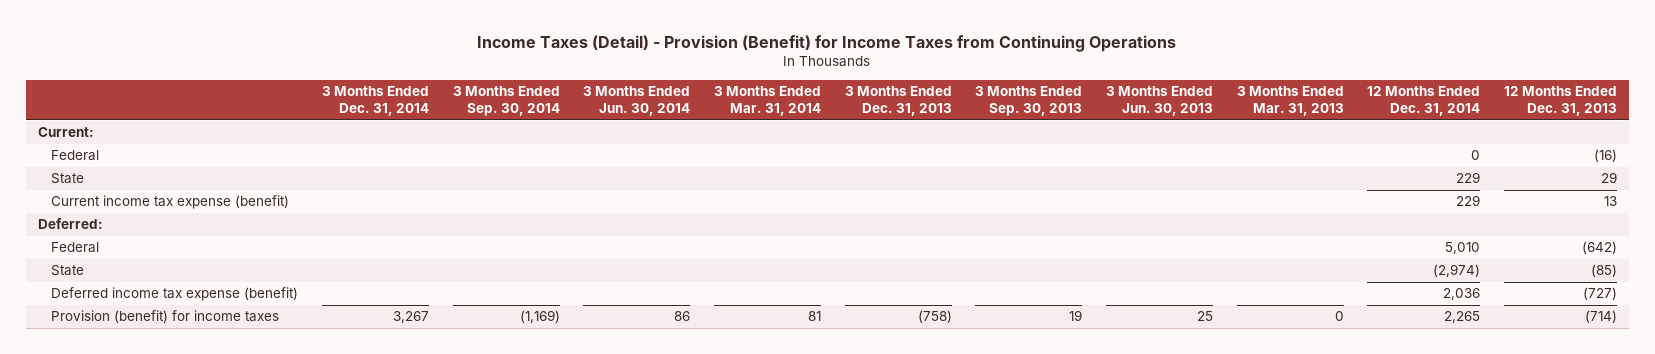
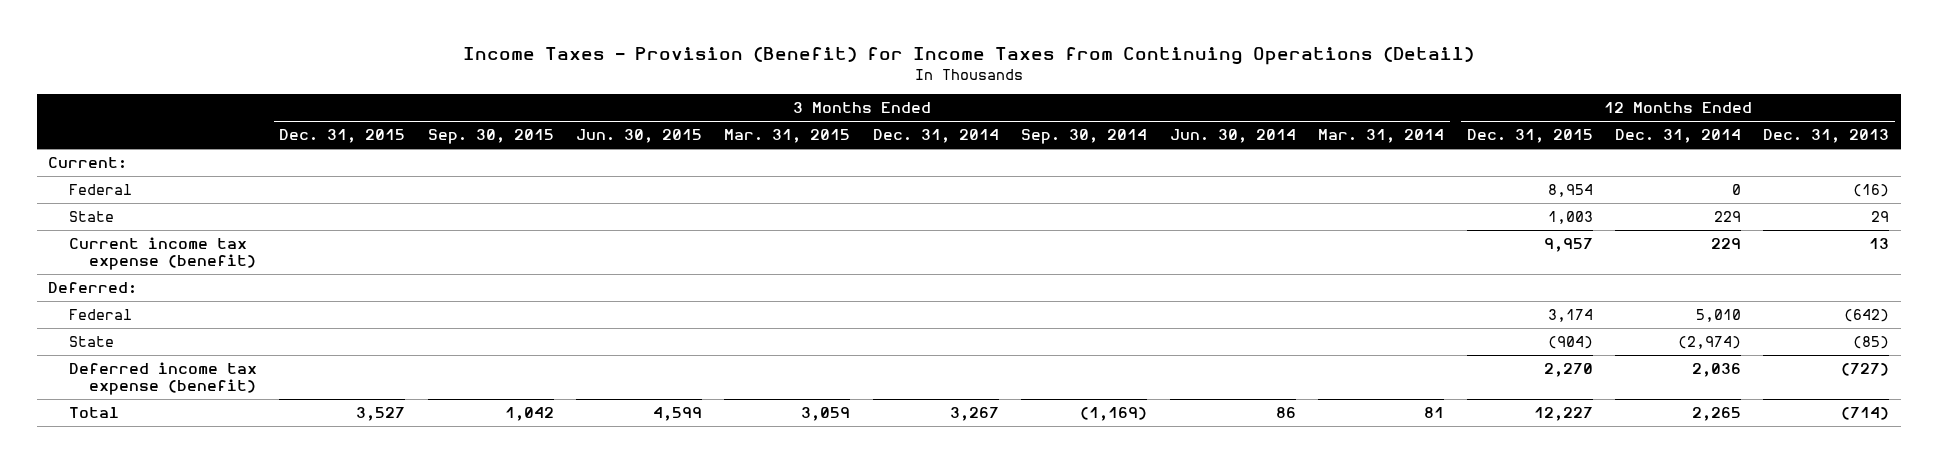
[477,34,1177,52] Income Taxes (Detail) - Provision (Benefit) for Income Taxes from Continuing Operations -> [462,46,1474,65] Income Taxes - Provision (Benefit) for Income Taxes from Continuing Operations (Detail)
[844,86,952,117] 3 Months Ended Dec. 31, 2013 -> none
[975,86,1083,117] 3 Months Ended Sep. 30, 2013 -> none
[1105,86,1213,117] 3 Months Ended Jun. 30, 2013 -> none
[1236,86,1344,117] 3 Months Ended Mar. 31, 2013 -> none
none -> [279,129,406,144] Dec. 31, 2015
none -> [427,129,554,145] Sep. 30, 2015
none -> [576,129,703,144] Jun. 30, 2015
none -> [724,129,851,144] Mar. 31, 2015
none -> [1466,129,1593,144] Dec. 31, 2015
[51,310,280,324] Provision (benefit) for income taxes -> [68,407,119,419] Total

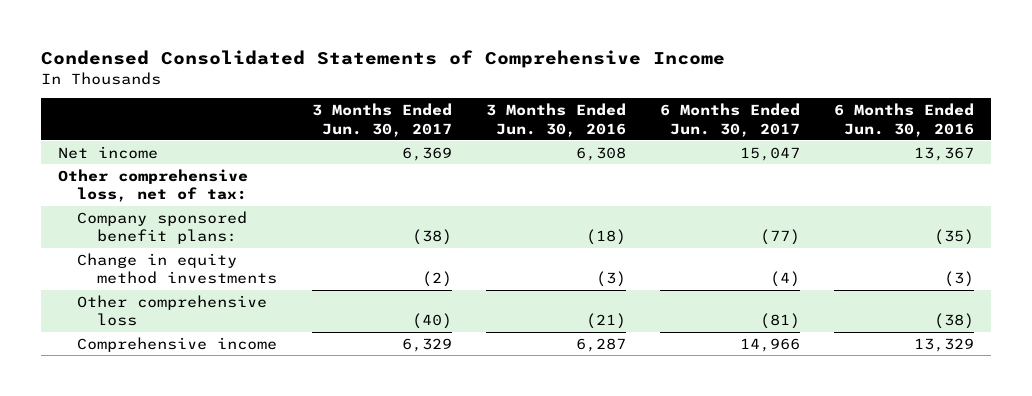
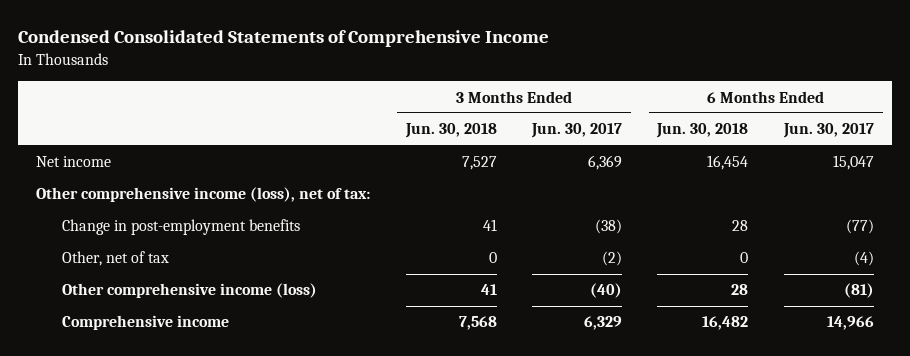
[485,102,626,137] 3 Months Ended Jun. 30, 2016 -> none
[833,102,974,137] 6 Months Ended Jun. 30, 2016 -> none
none -> [404,123,497,139] Jun. 30, 2018
none -> [656,123,749,139] Jun. 30, 2018
[77,252,277,285] Change in equity method investments -> none
[58,168,249,203] Other comprehensive loss, net of tax: -> [36,187,371,203] Other comprehensive income (loss), net of tax:
[77,210,248,245] Company sponsored benefit plans: -> [61,219,300,236] Change in post-employment benefits
none -> [61,251,169,267] Other, net of tax
[77,294,268,327] Other comprehensive loss -> [61,283,317,299] Other comprehensive income (loss)

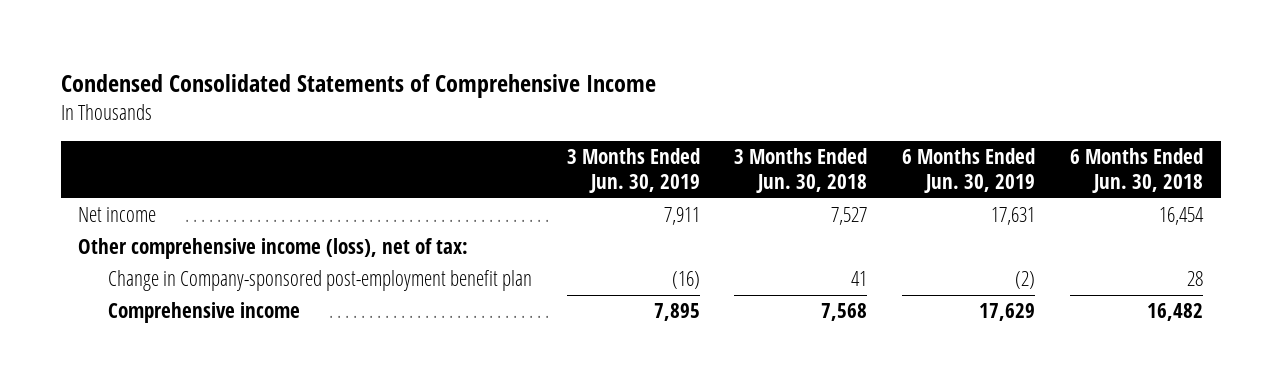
[531,123,623,139] Jun. 30, 2017 -> none
[782,123,874,139] Jun. 30, 2017 -> none
none -> [566,147,700,193] 3 Months Ended Jun. 30, 2019
none -> [902,147,1036,193] 6 Months Ended Jun. 30, 2019
[61,251,169,267] Other, net of tax -> none
[61,283,317,299] Other comprehensive income (loss) -> none
[61,219,300,236] Change in post-employment benefits -> [107,270,532,292] Change in Company-sponsored post-employment benefit plan

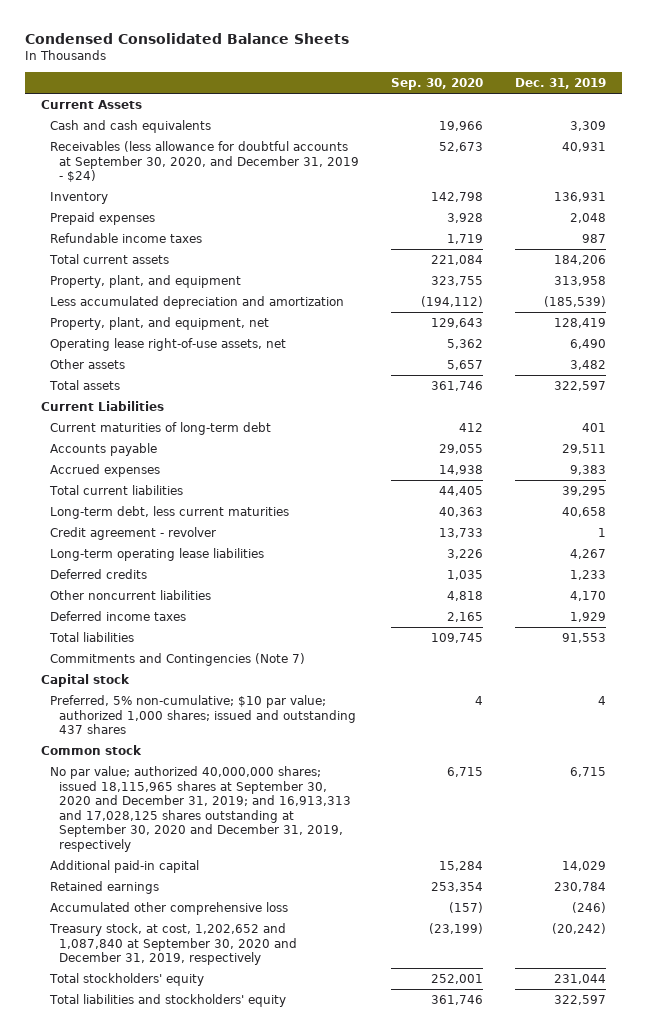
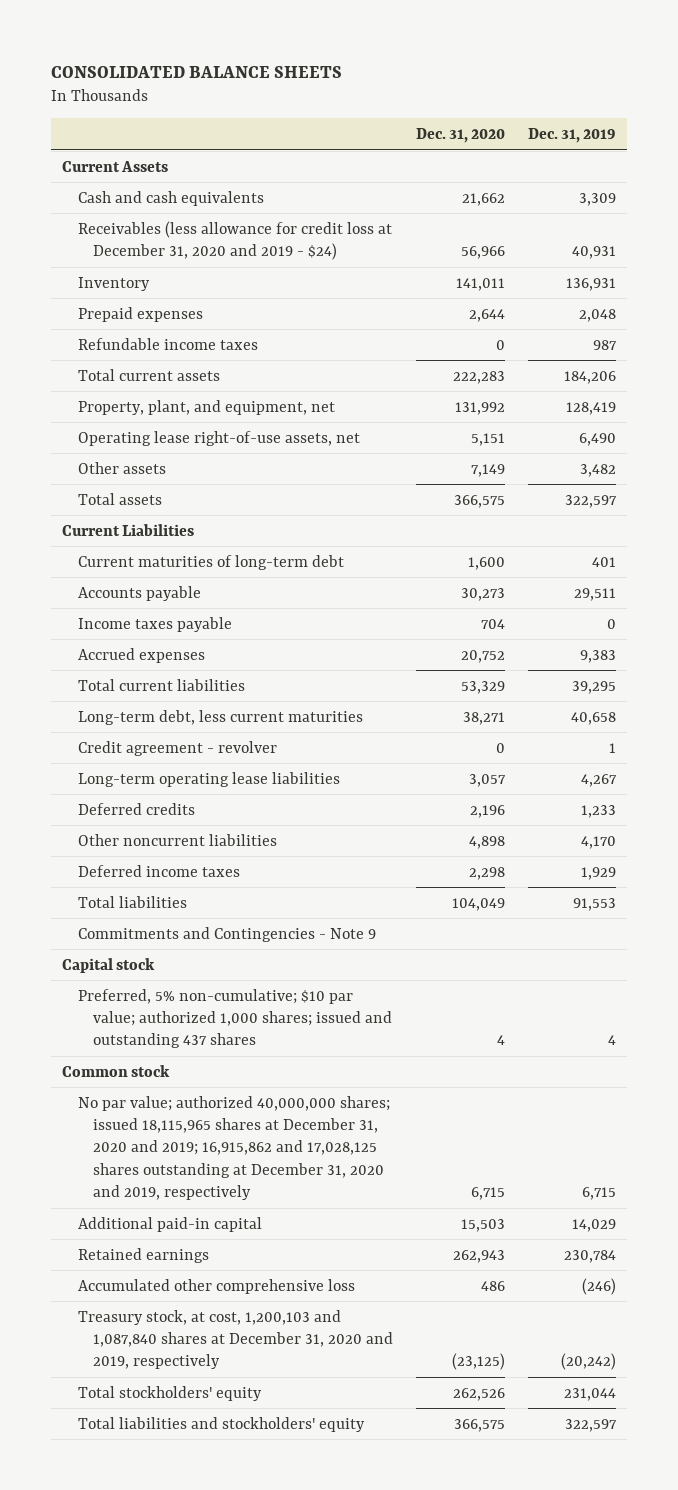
[25,32,350,44] Condensed Consolidated Balance Sheets -> [50,65,342,78] CONSOLIDATED BALANCE SHEETS
[391,77,484,90] Sep. 30, 2020 -> none
none -> [415,128,505,144] Dec. 31, 2020
[50,140,360,183] Receivables (less allowance for doubtful accounts at September 30, 2020, and December 31, 2019 - $24) -> [77,220,392,260] Receivables (less allowance for credit loss at December 31, 2020 and 2019 - $24)
[50,274,242,288] Property, plant, and equipment -> none
[50,295,345,309] Less accumulated depreciation and amortization -> none
none -> [77,616,232,632] Income taxes payable
[50,652,306,666] Commitments and Contingencies (Note 7) -> [77,926,376,942] Commitments and Contingencies - Note 9
[50,765,352,852] No par value; authorized 40,000,000 shares; issued 18,115,965 shares at September 30, 2020 and December 31, 2019; and 16,913,313 and 17,028,125 shares outstanding at September 30, 2020 and December 31, 2019, respectively -> [77,1095,390,1201] No par value; authorized 40,000,000 shares; issued 18,115,965 shares at December 31, 2020 and 2019; 16,915,862 and 17,028,125 shares outstanding at December 31, 2020 and 2019, respectively
[49,922,298,966] Treasury stock, at cost, 1,202,652 and 1,087,840 at September 30, 2020 and December 31, 2019, respectively -> [77,1309,394,1370] Treasury stock, at cost, 1,200,103 and 1,087,840 shares at December 31, 2020 and 2019, respectively

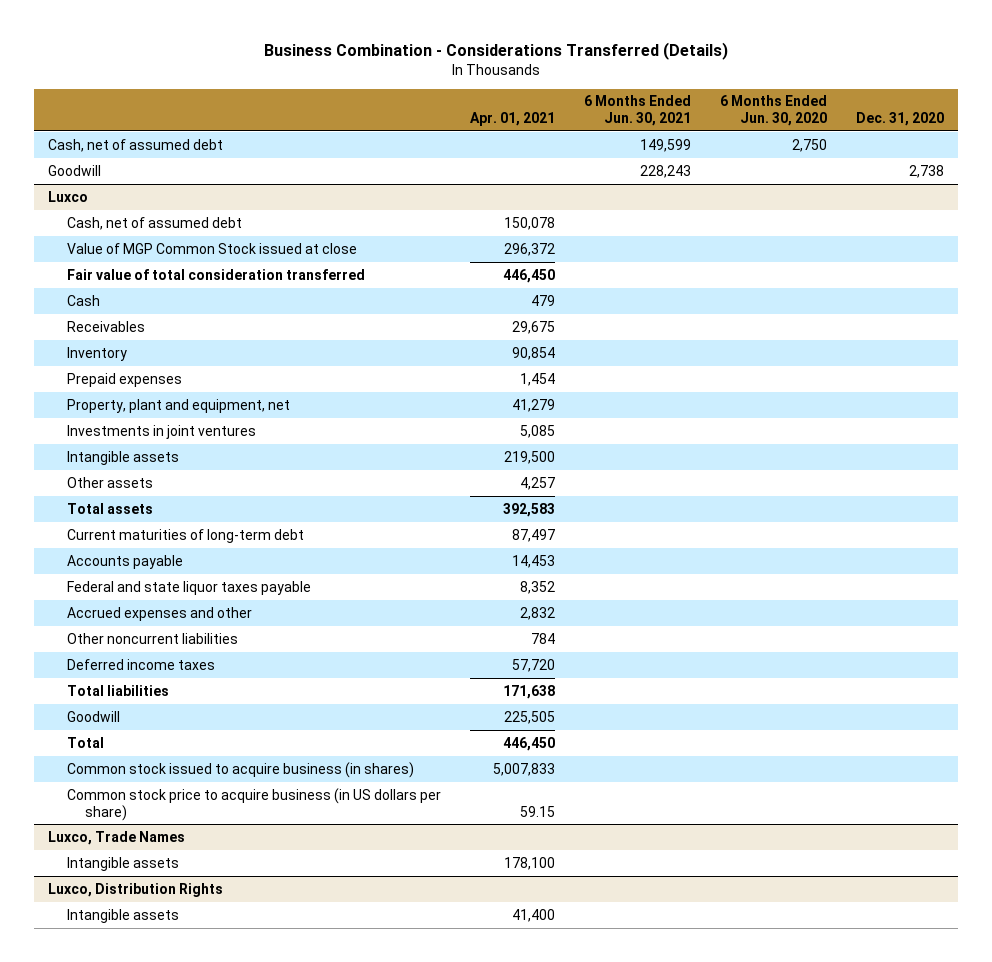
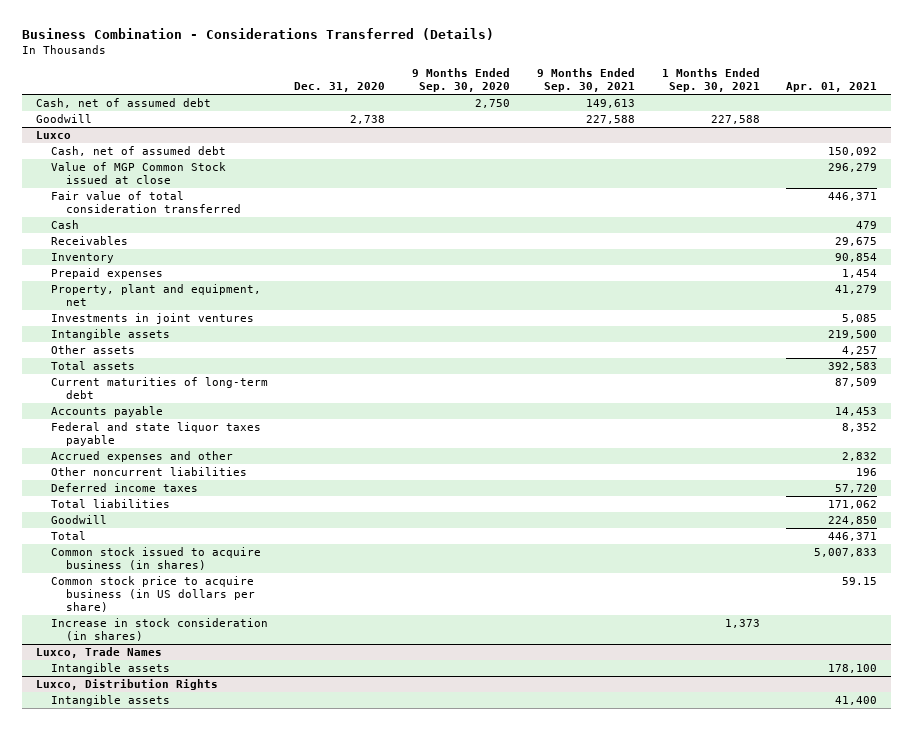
[583,95,691,127] 6 Months Ended Jun. 30, 2021 -> none
[719,95,827,127] 6 Months Ended Jun. 30, 2020 -> none
none -> [412,68,511,93] 9 Months Ended Sep. 30, 2020
none -> [536,68,635,93] 9 Months Ended Sep. 30, 2021
none -> [661,68,760,93] 1 Months Ended Sep. 30, 2021
[503,216,555,230] 150,078 -> [828,147,878,157] 150,092
[503,242,555,256] 296,372 -> [828,163,878,173] 296,279
[502,268,555,283] 446,450 -> [828,192,878,202] 446,371
[511,528,555,542] 87,497 -> [835,378,878,388] 87,509
[530,632,555,644] 784 -> [856,468,878,477] 196
[502,684,555,699] 171,638 -> [828,500,878,510] 171,062
[503,710,555,724] 225,505 -> [828,516,878,526] 224,850
[502,736,555,751] 446,450 -> [828,532,878,542] 446,371
none -> [50,618,268,641] Increase in stock consideration (in shares)

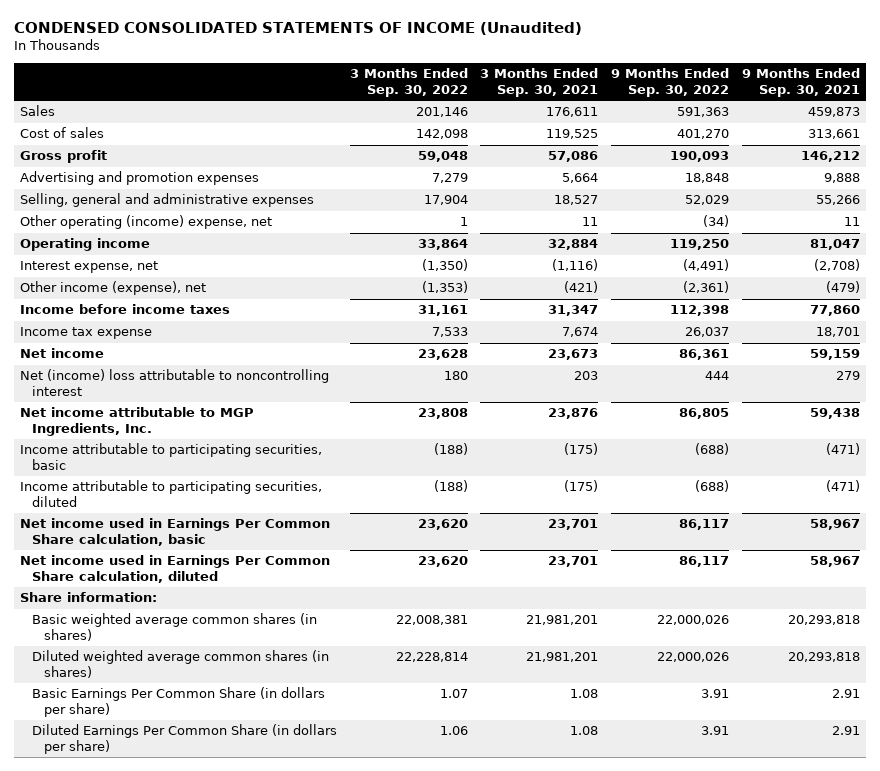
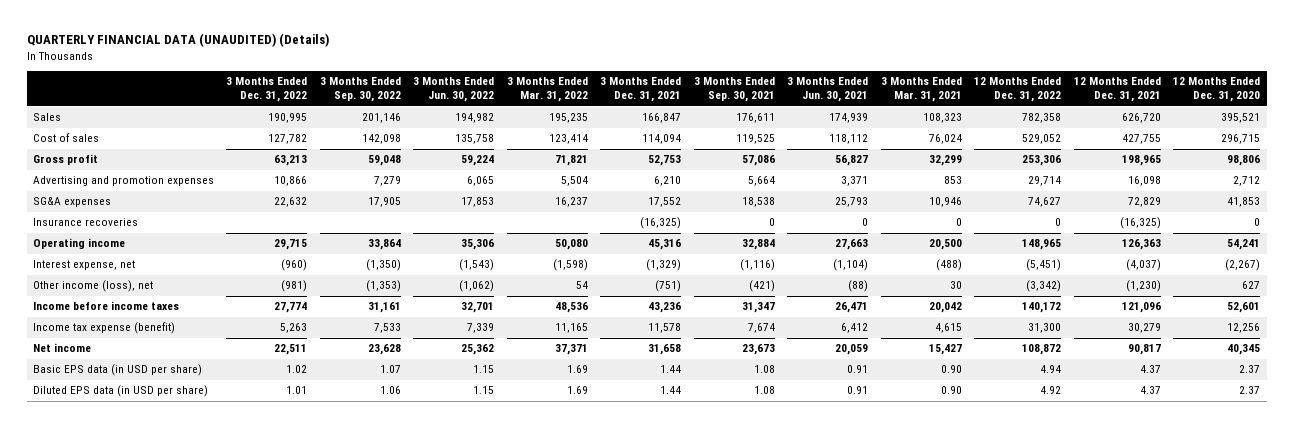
[13,22,582,36] CONDENSED CONSOLIDATED STATEMENTS OF INCOME (Unaudited) -> [26,33,329,48] QUARTERLY FINANCIAL DATA (UNAUDITED) (Details)
[611,68,730,98] 9 Months Ended Sep. 30, 2022 -> none
[741,68,860,98] 9 Months Ended Sep. 30, 2021 -> none
none -> [226,77,308,103] 3 Months Ended Dec. 31, 2022
none -> [413,77,495,103] 3 Months Ended Jun. 30, 2022
none -> [506,77,588,103] 3 Months Ended Mar. 31, 2022
none -> [600,77,682,103] 3 Months Ended Dec. 31, 2021
none -> [787,77,869,103] 3 Months Ended Jun. 30, 2021
none -> [880,77,962,103] 3 Months Ended Mar. 31, 2021
none -> [974,77,1062,103] 12 Months Ended Dec. 31, 2022
none -> [1073,77,1161,103] 12 Months Ended Dec. 31, 2021
none -> [1173,77,1261,103] 12 Months Ended Dec. 31, 2020
[20,193,315,208] Selling, general and administrative expenses -> none
[20,215,273,230] Other operating (income) expense, net -> none
none -> [32,197,111,208] SG&A expenses
none -> [32,218,138,227] Insurance recoveries
[20,281,207,296] Other income (expense), net -> [32,280,153,293] Other income (loss), net
[20,327,153,340] Income tax expense -> [32,322,175,335] Income tax expense (benefit)
[20,369,330,397] Net (income) loss attributable to noncontrolling interest -> none
[20,407,255,437] Net income attributable to MGP Ingredients, Inc. -> none
[20,443,323,471] Income attributable to participating securities, basic -> none
[20,480,323,508] Income attributable to participating securities, diluted -> none
[20,518,331,547] Net income used in Earnings Per Common Share calculation, basic -> none
[20,555,331,584] Net income used in Earnings Per Common Share calculation, diluted -> none
[20,592,158,603] Share information: -> none
[31,613,317,642] Basic weighted average common shares (in shares) -> none
[31,650,329,679] Diluted weighted average common shares (in shares) -> none
[31,687,325,718] Basic Earnings Per Common Share (in dollars per share) -> [32,364,202,377] Basic EPS data (in USD per share)
[31,724,337,755] Diluted Earnings Per Common Share (in dollars per share) -> [32,385,208,398] Diluted EPS data (in USD per share)

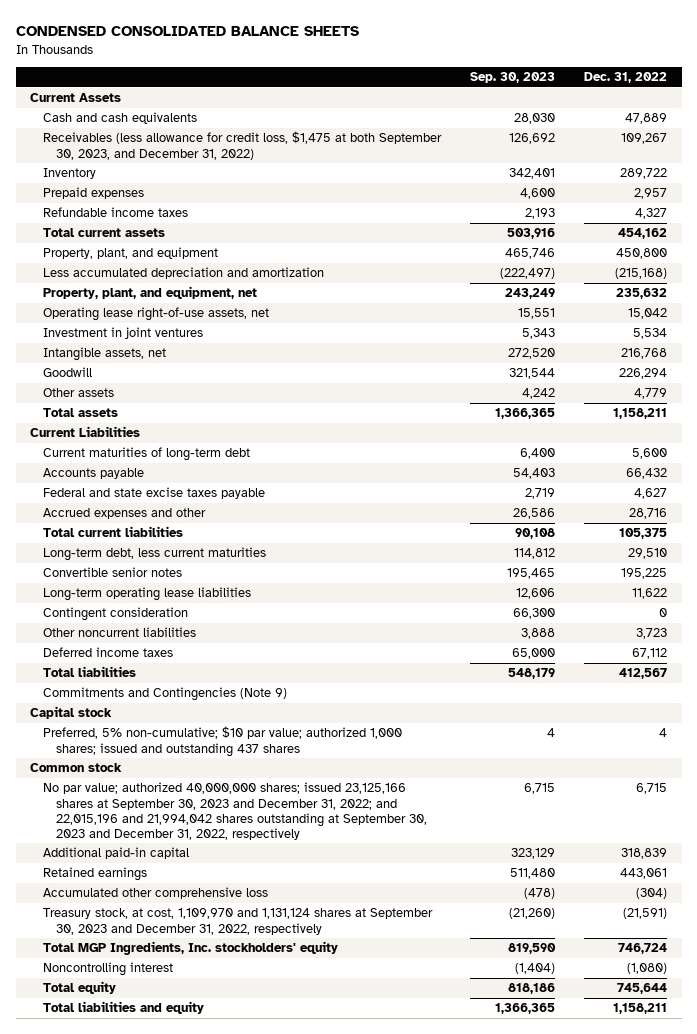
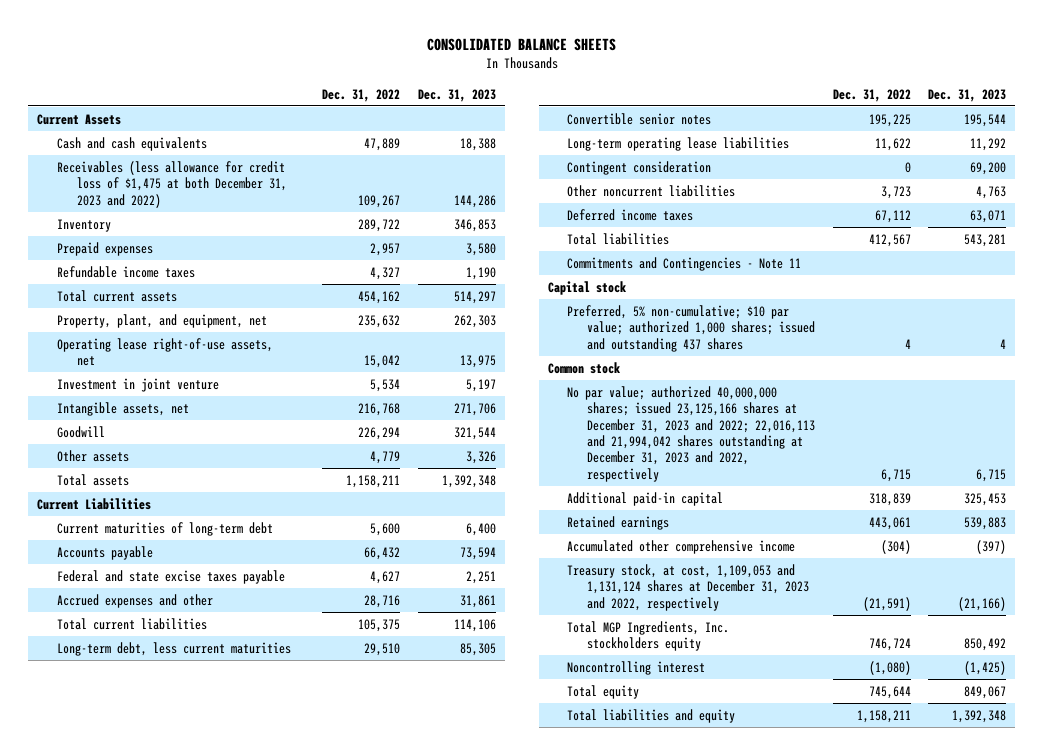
[15,26,359,37] CONDENSED CONSOLIDATED BALANCE SHEETS -> [426,37,616,51] CONSOLIDATED BALANCE SHEETS
[470,72,556,84] Sep. 30, 2023 -> none
none -> [417,88,496,102] Dec. 31, 2023
[43,131,443,160] Receivables (less allowance for credit loss, $1,475 at both September 30, 2023, and December 31, 2022) -> [56,160,287,208] Receivables (less allowance for credit loss of $1,475 at both December 31, 2023 and 2022)
[43,247,219,260] Property, plant, and equipment -> none
[43,267,325,280] Less accumulated depreciation and amortization -> none
[43,327,204,340] Investment in joint ventures -> [56,377,219,392] Investment in joint venture
[43,687,288,702] Commitments and Contingencies (Note 9) -> [567,256,802,271] Commitments and Contingencies - Note 11
[43,782,427,840] No par value; authorized 40,000,000 shares; issued 23,125,166 shares at September 30, 2023 and December 31, 2022; and 22,015,196 and 21,994,042 shares outstanding at September 30, 2023 and December 31, 2022, respectively -> [567,385,816,482] No par value; authorized 40,000,000 shares; issued 23,125,166 shares at December 31, 2023 and 2022; 22,016,113 and 21,994,042 shares outstanding at December 31, 2023 and 2022, respectively
[43,887,269,900] Accumulated other comprehensive loss -> [567,539,796,554] Accumulated other comprehensive income
[43,908,434,935] Treasury stock, at cost, 1,109,970 and 1,131,124 shares at September 30, 2023 and December 31, 2022, respectively -> [567,563,810,611] Treasury stock, at cost, 1,109,053 and 1,131,124 shares at December 31, 2023 and 2022, respectively
[43,941,339,956] Total MGP Ingredients, Inc. stockholders' equity -> [567,620,730,652] Total MGP Ingredients, Inc. stockholders equity

